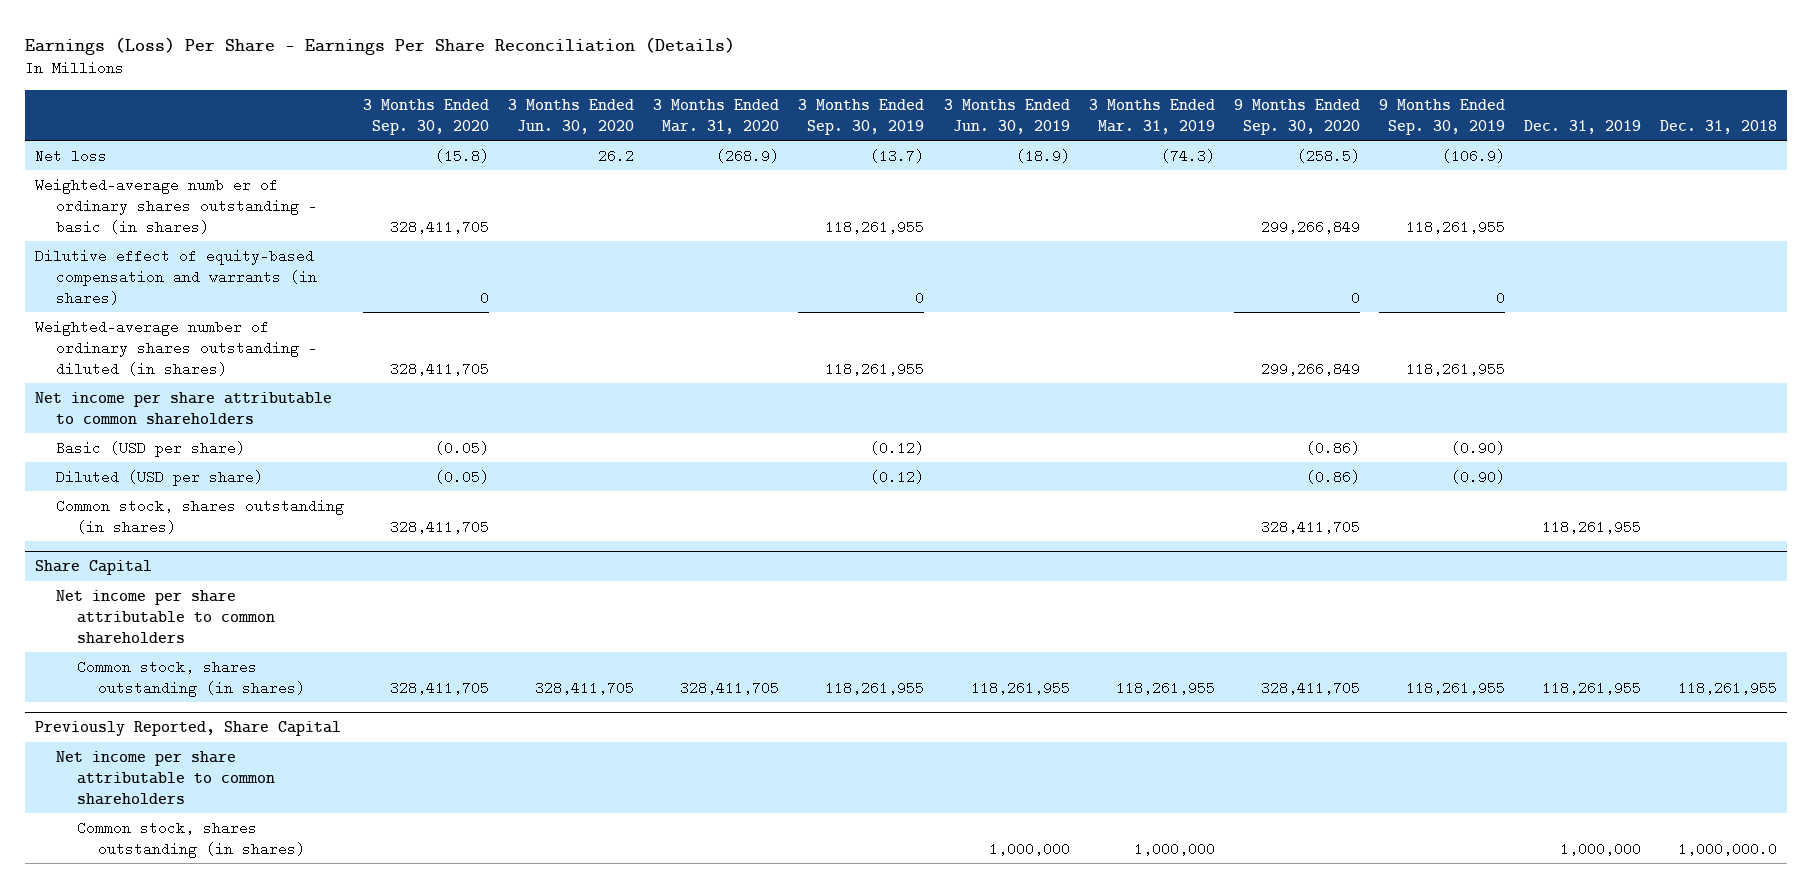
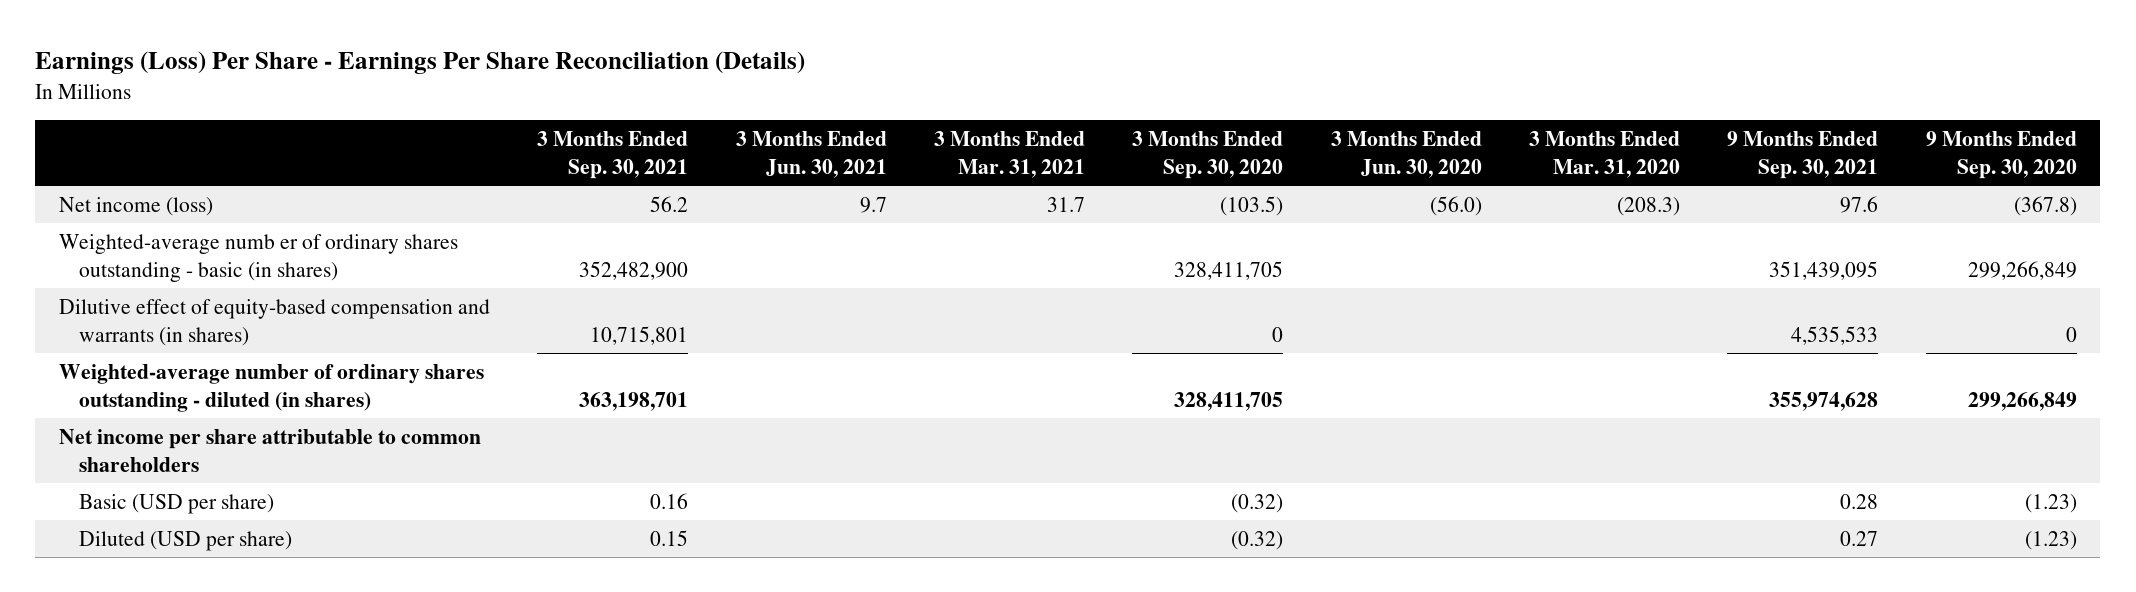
[798,98,925,135] 3 Months Ended Sep. 30, 2019 -> none
[943,98,1070,134] 3 Months Ended Jun. 30, 2019 -> none
[1088,98,1215,134] 3 Months Ended Mar. 31, 2019 -> none
[1379,98,1506,135] 9 Months Ended Sep. 30, 2019 -> none
[1524,119,1642,134] Dec. 31, 2019 -> none
[1660,119,1778,134] Dec. 31, 2018 -> none
none -> [537,131,689,179] 3 Months Ended Sep. 30, 2021
none -> [735,131,887,178] 3 Months Ended Jun. 30, 2021
none -> [934,131,1086,178] 3 Months Ended Mar. 31, 2021
none -> [1727,131,1879,179] 9 Months Ended Sep. 30, 2021
[34,148,107,163] Net loss -> [59,196,214,216] Net income (loss)
[435,148,490,163] (15.8) -> [1220,195,1284,216] (103.5)
[598,148,635,163] 26.2 -> [1429,195,1482,216] (56.0)
[716,148,780,163] (268.9) -> [1617,196,1681,216] (208.3)
[1296,148,1360,163] (258.5) -> [2013,195,2077,216] (367.8)
[55,498,344,534] Common stock, shares outstanding (in shares) -> none
[34,560,152,576] Share Capital -> none
[55,589,276,644] Net income per share attributable to common shareholders -> none
[77,659,306,697] Common stock, shares outstanding (in shares) -> none
[34,721,341,737] Previously Reported, Share Capital -> none
[55,750,276,805] Net income per share attributable to common shareholders -> none
[77,820,306,858] Common stock, shares outstanding (in shares) -> none
[435,440,490,455] (0.05) -> [1231,493,1284,513] (0.32)
[1305,440,1360,455] (0.86) -> [2024,493,2077,513] (1.23)
[435,469,490,484] (0.05) -> [1231,530,1284,550] (0.32)
[1305,469,1360,484] (0.86) -> [2024,530,2077,550] (1.23)

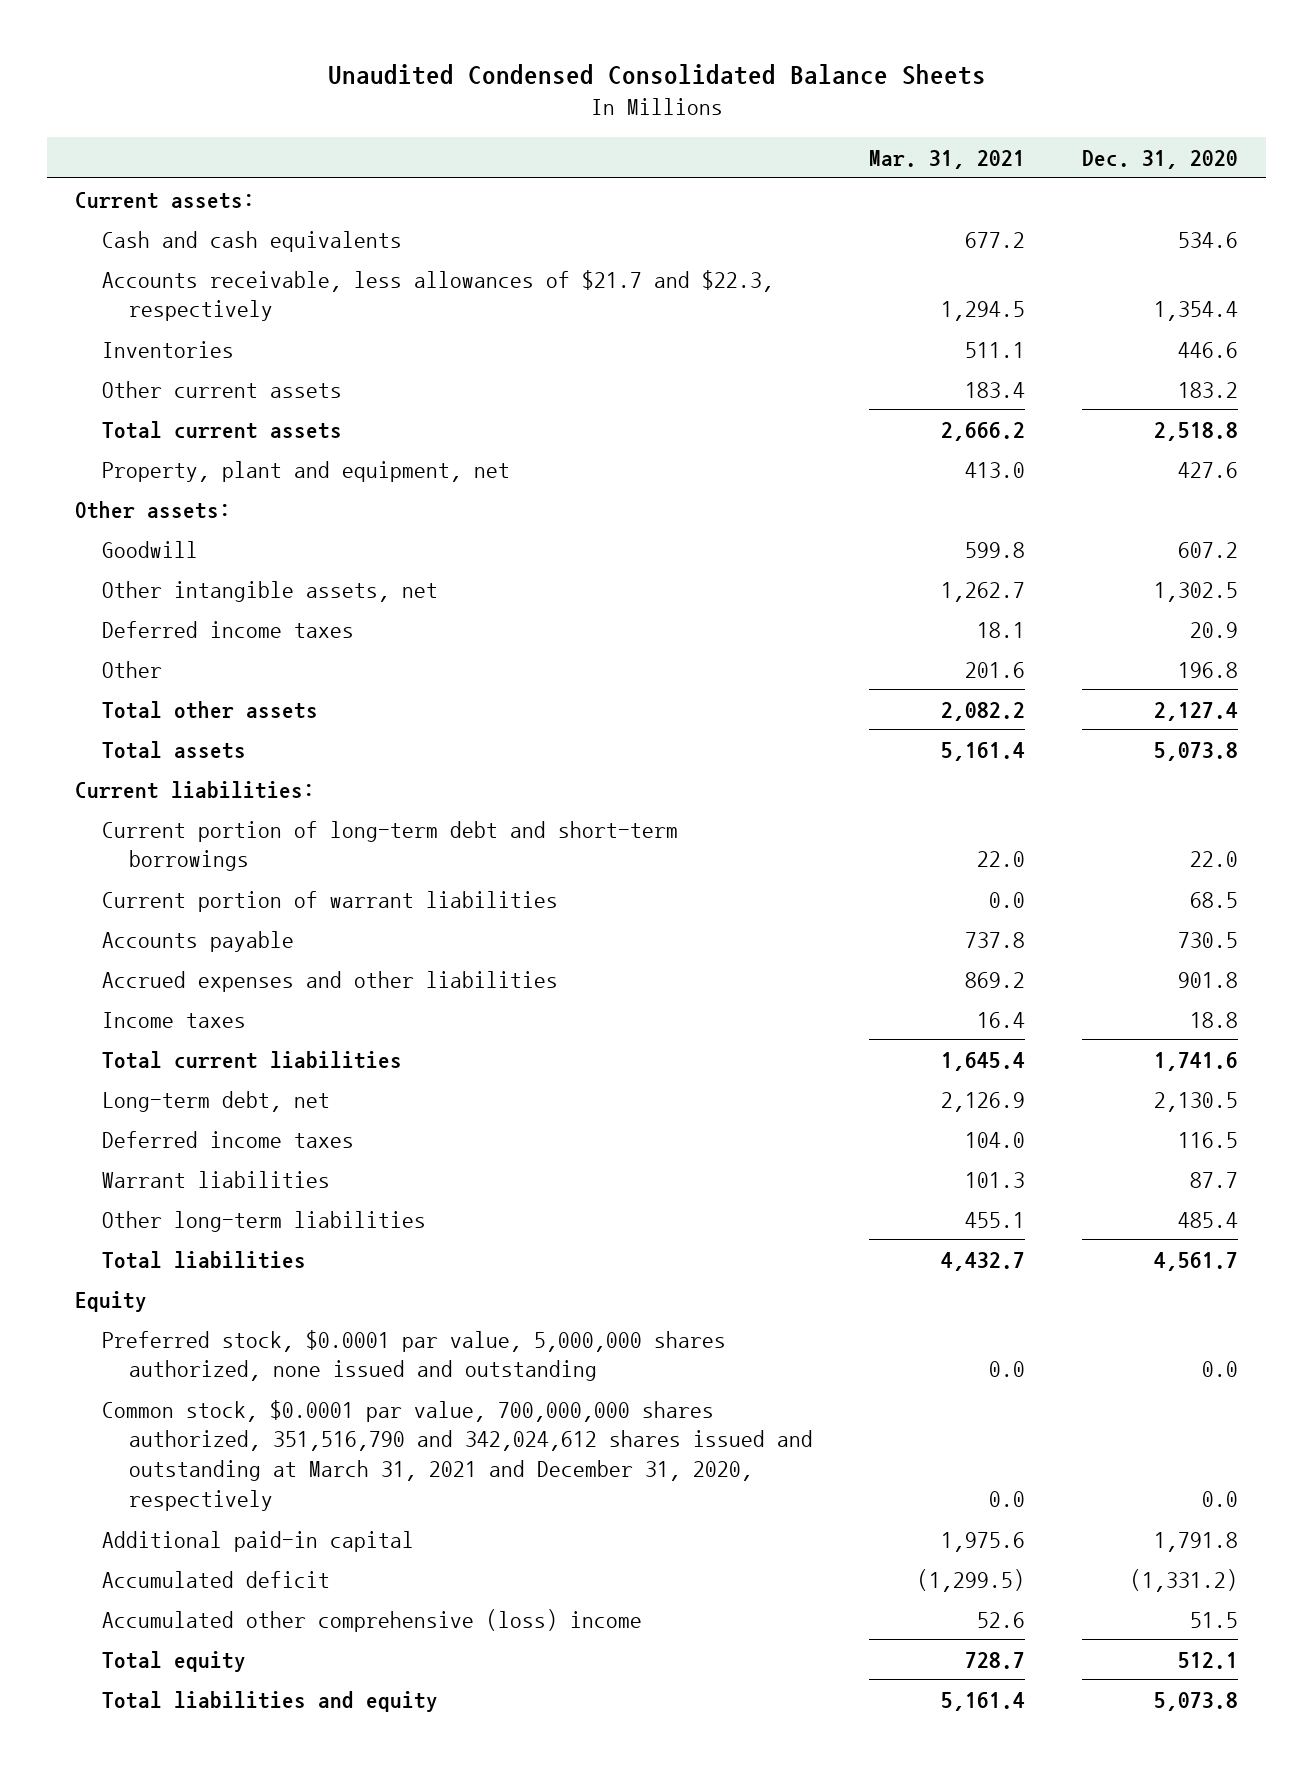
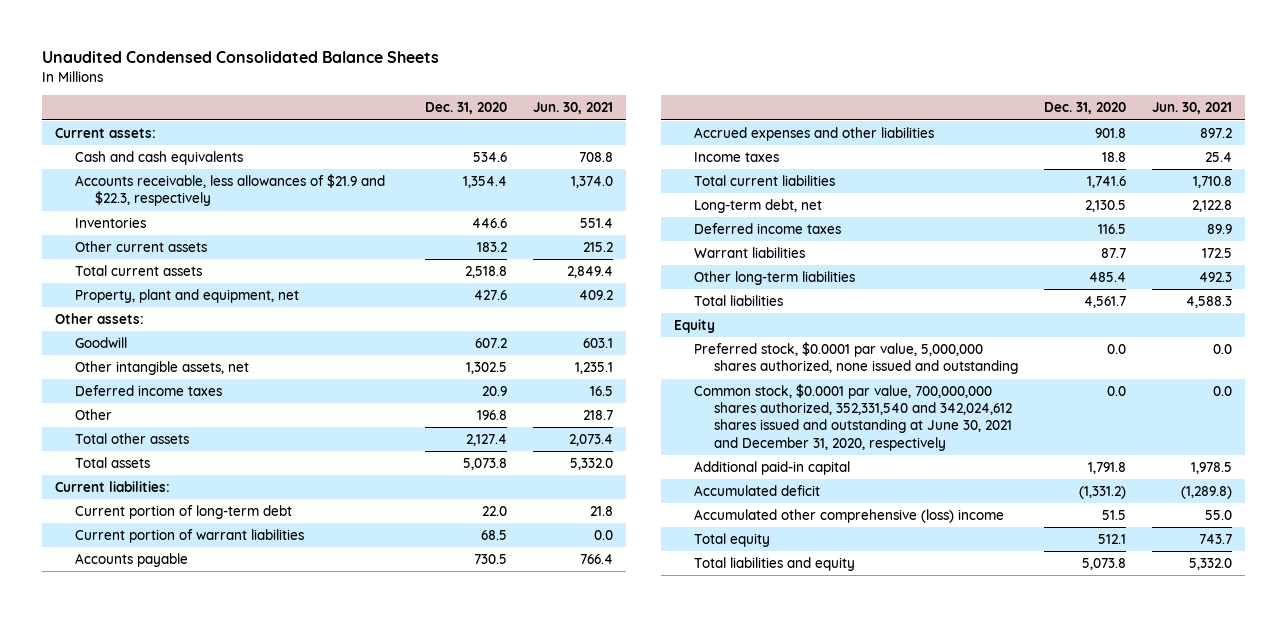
[869,149,1026,169] Mar. 31, 2021 -> none
none -> [533,102,614,115] Jun. 30, 2021
[101,269,774,322] Accounts receivable, less allowances of $21.7 and $22.3, respectively -> [75,174,386,207] Accounts receivable, less allowances of $21.9 and $22.3, respectively
[101,820,678,872] Current portion of long-term debt and short-term borrowings -> [75,505,293,520] Current portion of long-term debt
[101,1399,813,1511] Common stock, $0.0001 par value, 700,000,000 shares authorized, 351,516,790 and 342,024,612 shares issued and outstanding at March 31, 2021 and December 31, 2020, respectively -> [693,384,1013,451] Common stock, $0.0001 par value, 700,000,000 shares authorized, 352,331,540 and 342,024,612 shares issued and outstanding at June 30, 2021 and December 31, 2020, respectively

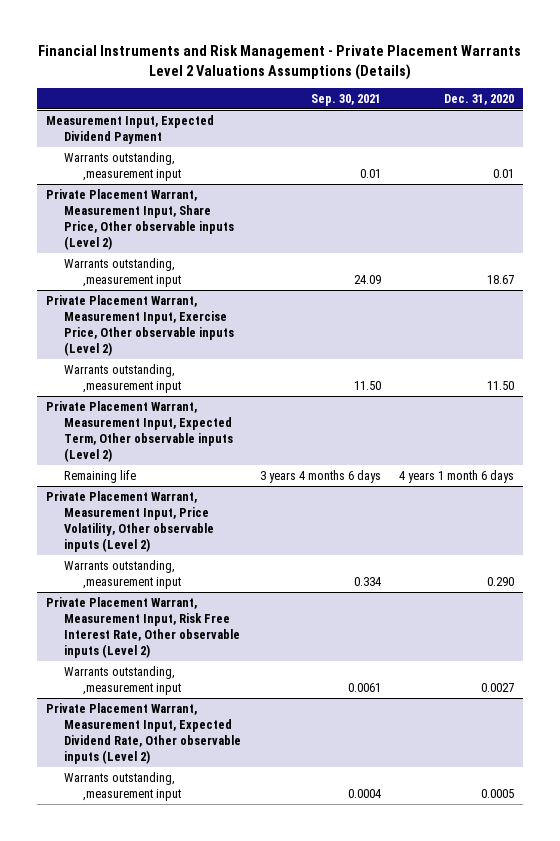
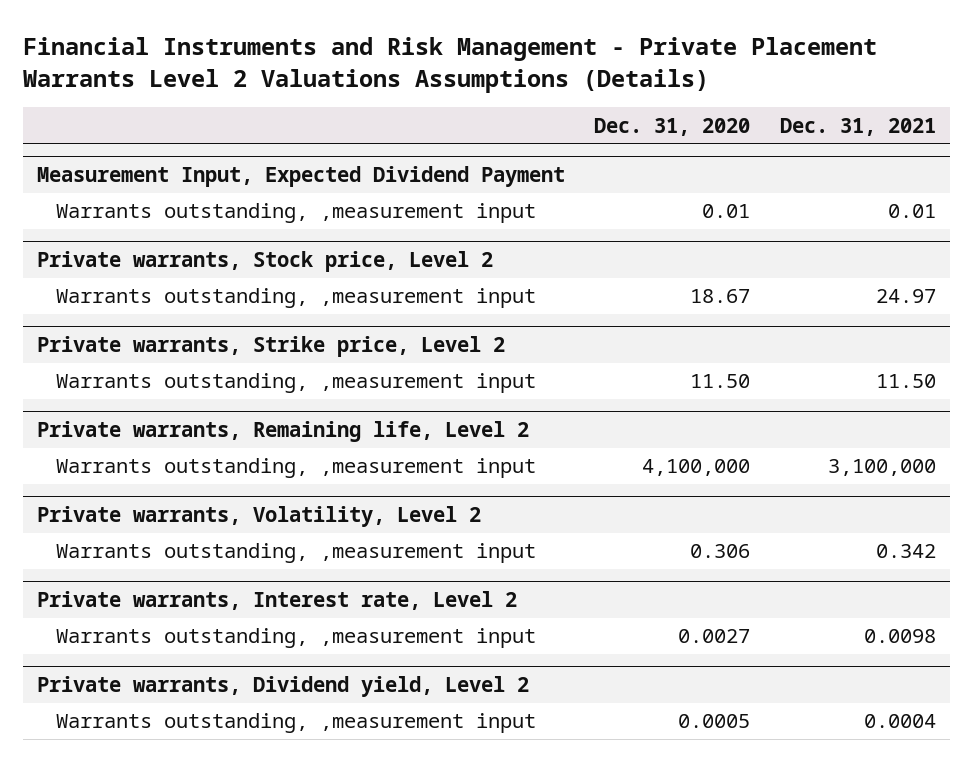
[310,94,381,107] Sep. 30, 2021 -> none
none -> [779,117,936,136] Dec. 31, 2021
[45,188,235,250] Private Placement Warrant, Measurement Input, Share Price, Other observable inputs (Level 2) -> none
none -> [37,251,494,273] Private warrants, Stock price, Level 2
[45,294,235,356] Private Placement Warrant, Measurement Input, Exercise Price, Other observable inputs (Level 2) -> none
none -> [37,336,506,358] Private warrants, Strike price, Level 2
[45,400,234,462] Private Placement Warrant, Measurement Input, Expected Term, Other observable inputs (Level 2) -> none
[64,469,137,483] Remaining life -> none
[45,490,215,552] Private Placement Warrant, Measurement Input, Price Volatility, Other observable inputs (Level 2) -> none
[45,596,241,658] Private Placement Warrant, Measurement Input, Risk Free Interest Rate, Other observable inputs (Level 2) -> none
none -> [37,421,530,443] Private warrants, Remaining life, Level 2
[487,576,515,586] 0.290 -> [642,459,751,477] 4,100,000
none -> [37,506,482,528] Private warrants, Volatility, Level 2
none -> [56,543,537,564] Warrants outstanding, ,measurement input
none -> [37,591,518,611] Private warrants, Interest rate, Level 2
[45,702,242,764] Private Placement Warrant, Measurement Input, Expected Dividend Rate, Other observable inputs (Level 2) -> none
none -> [37,676,530,698] Private warrants, Dividend yield, Level 2

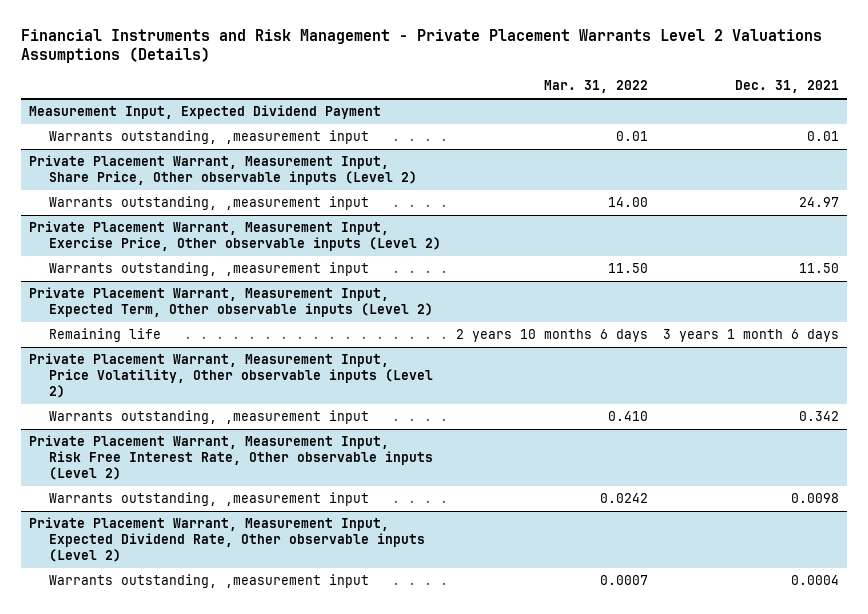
[594,117,751,136] Dec. 31, 2020 -> none
none -> [544,80,649,94] Mar. 31, 2022
[37,251,494,273] Private warrants, Stock price, Level 2 -> none
none -> [28,155,417,186] Private Placement Warrant, Measurement Input, Share Price, Other observable inputs (Level 2)
[37,336,506,358] Private warrants, Strike price, Level 2 -> none
none -> [28,221,441,252] Private Placement Warrant, Measurement Input, Exercise Price, Other observable inputs (Level 2)
[37,421,530,443] Private warrants, Remaining life, Level 2 -> none
[56,458,537,479] Warrants outstanding, ,measurement input -> none
[37,506,482,528] Private warrants, Volatility, Level 2 -> none
none -> [28,287,433,318] Private Placement Warrant, Measurement Input, Expected Term, Other observable inputs (Level 2)
none -> [48,328,161,343] Remaining life
none -> [28,353,433,398] Private Placement Warrant, Measurement Input, Price Volatility, Other observable inputs (Level 2)
[37,591,518,611] Private warrants, Interest rate, Level 2 -> none
none -> [28,435,433,480] Private Placement Warrant, Measurement Input, Risk Free Interest Rate, Other observable inputs (Level 2)
[37,676,530,698] Private warrants, Dividend yield, Level 2 -> none
none -> [28,517,425,562] Private Placement Warrant, Measurement Input, Expected Dividend Rate, Other observable inputs (Level 2)

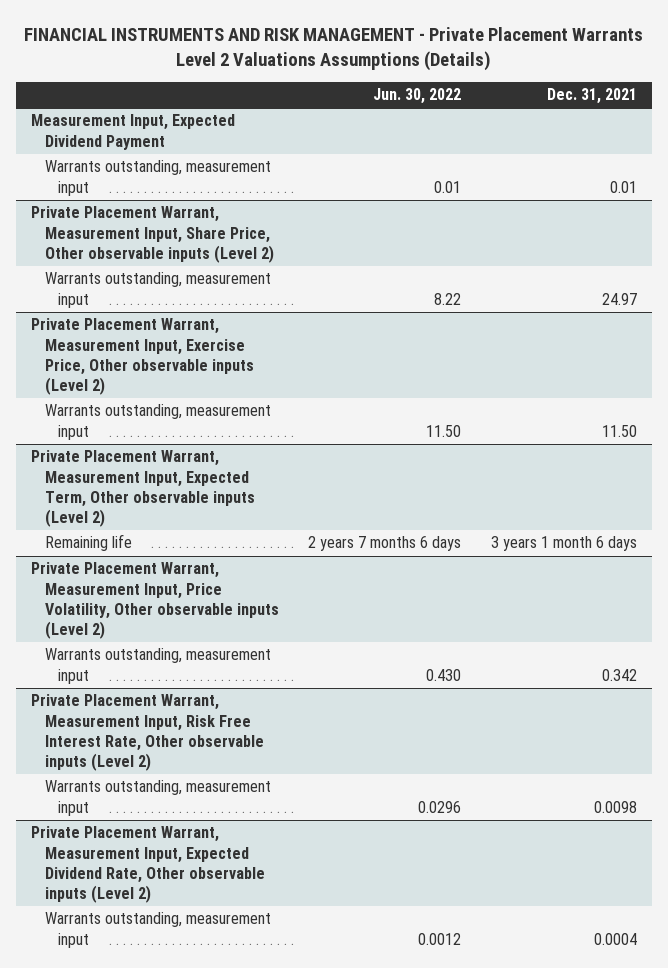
[21,28,823,64] Financial Instruments and Risk Management - Private Placement Warrants Level 2 Valuations Assumptions (Details) -> [24,26,644,71] FINANCIAL INSTRUMENTS AND RISK MANAGEMENT - Private Placement Warrants Level 2 Valuations Assumptions (Details)
[544,80,649,94] Mar. 31, 2022 -> none
none -> [373,88,462,105] Jun. 30, 2022
[48,130,369,145] Warrants outstanding, ,measurement input -> [44,160,271,196] Warrants outstanding, measurement input
[48,196,369,211] Warrants outstanding, ,measurement input -> [44,272,271,308] Warrants outstanding, measurement input
[48,262,369,277] Warrants outstanding, ,measurement input -> [44,404,271,440] Warrants outstanding, measurement input
[48,410,369,425] Warrants outstanding, ,measurement input -> [44,648,271,684] Warrants outstanding, measurement input
[48,492,369,507] Warrants outstanding, ,measurement input -> [44,780,271,816] Warrants outstanding, measurement input
[48,574,369,589] Warrants outstanding, ,measurement input -> [44,912,271,948] Warrants outstanding, measurement input

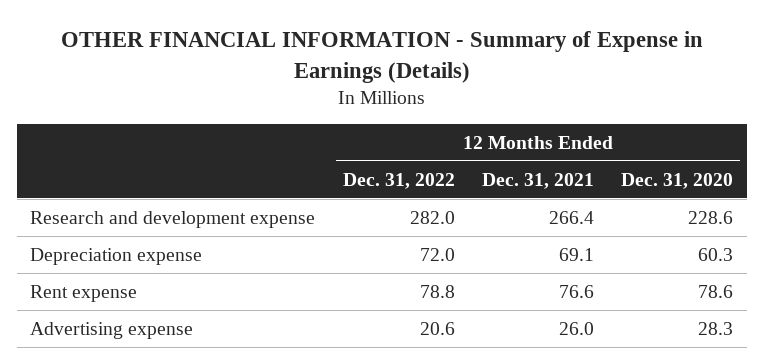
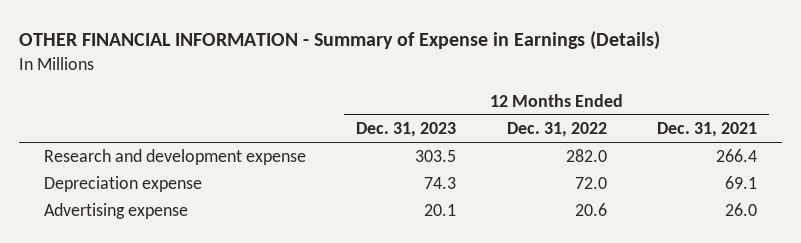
[620,172,733,189] Dec. 31, 2020 -> none
none -> [356,122,457,138] Dec. 31, 2023
[30,284,138,302] Rent expense -> none

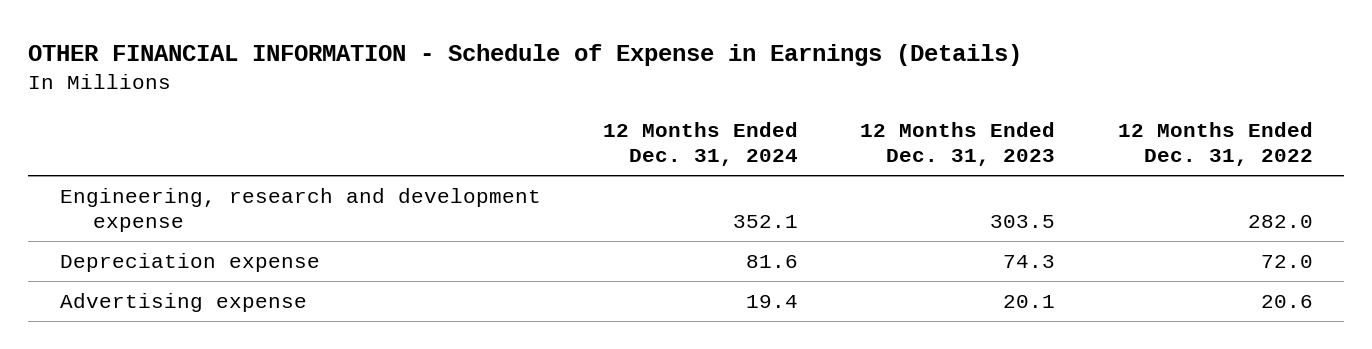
[19,31,661,51] OTHER FINANCIAL INFORMATION - Summary of Expense in Earnings (Details) -> [28,43,1023,66] OTHER FINANCIAL INFORMATION - Schedule of Expense in Earnings (Details)
[656,122,757,138] Dec. 31, 2021 -> none
none -> [602,122,798,167] 12 Months Ended Dec. 31, 2024
[44,149,307,166] Research and development expense -> [59,187,541,233] Engineering, research and development expense

